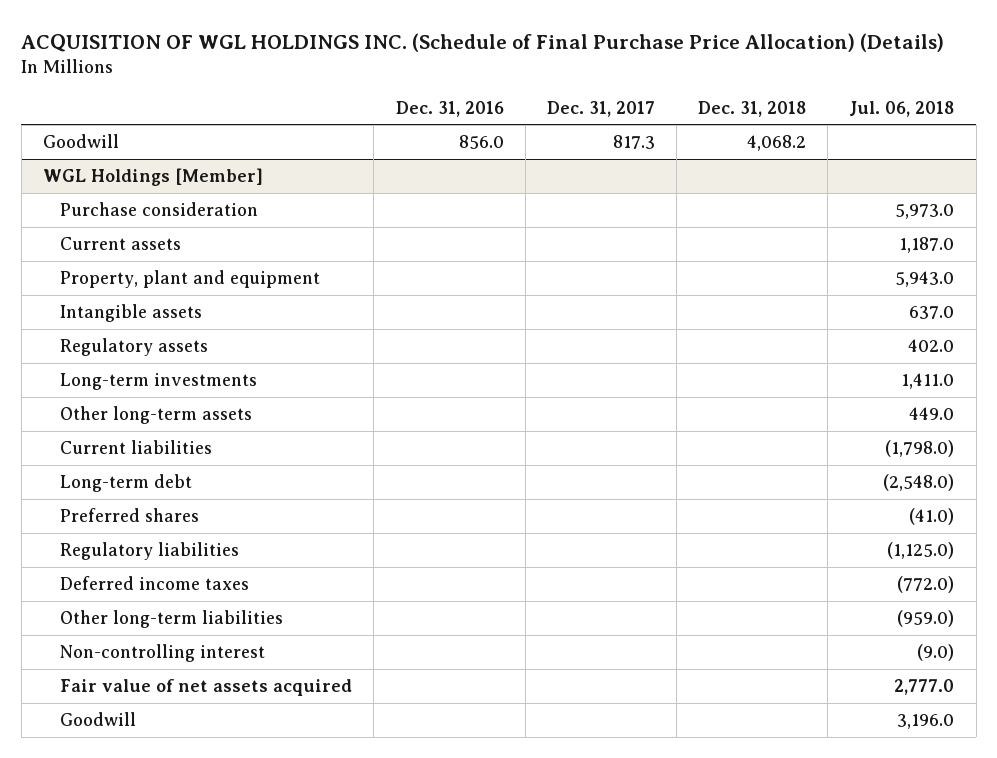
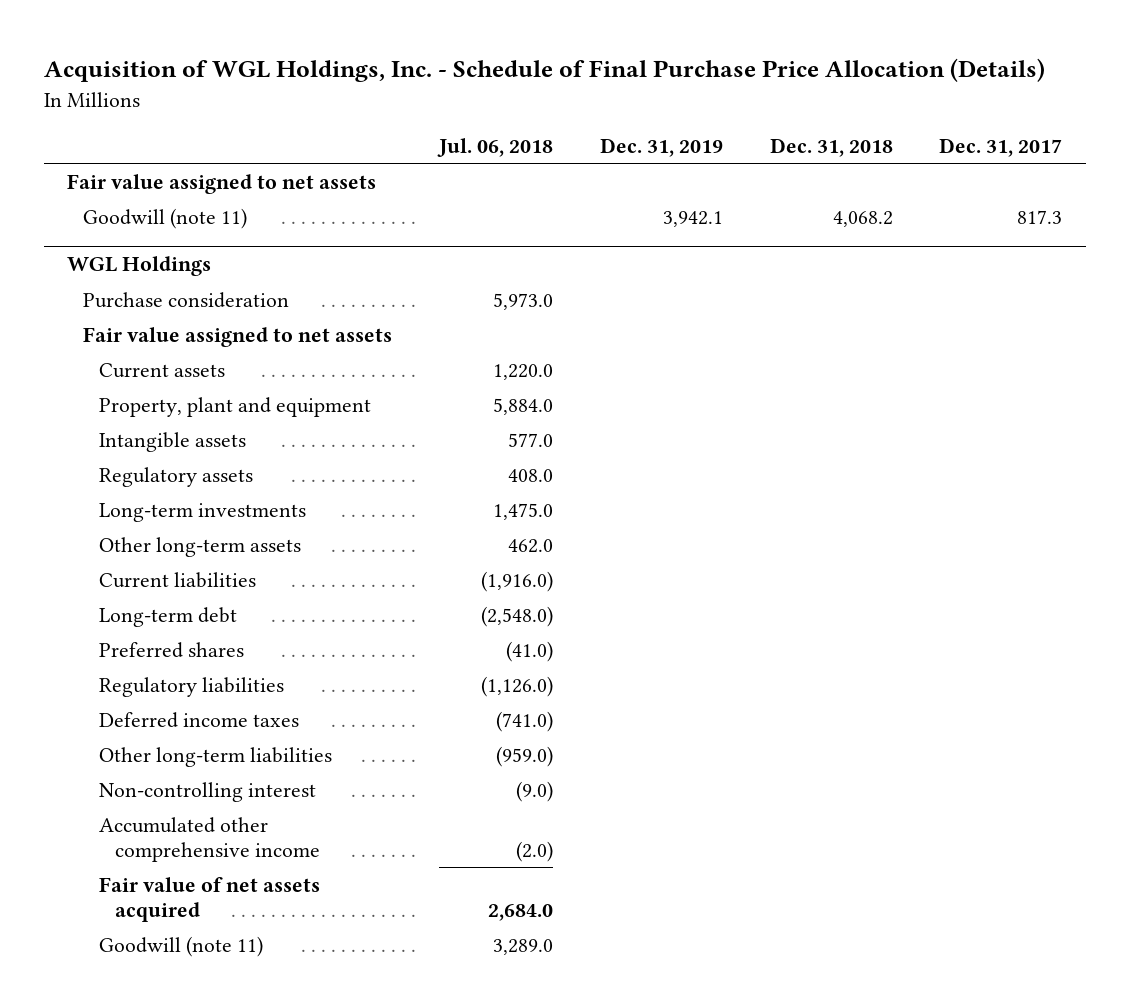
[21,32,945,52] ACQUISITION OF WGL HOLDINGS INC. (Schedule of Final Purchase Price Allocation) (Details) -> [43,58,1045,83] Acquisition of WGL Holdings, Inc. - Schedule of Final Purchase Price Allocation (Details)
[395,100,504,117] Dec. 31, 2016 -> none
none -> [599,137,723,157] Dec. 31, 2019
none -> [67,173,377,194] Fair value assigned to net assets
[42,134,119,149] Goodwill -> [83,207,248,229] Goodwill (note 11)
[42,168,263,187] WGL Holdings [Member] -> [67,256,212,277] WGL Holdings
none -> [83,326,393,347] Fair value assigned to net assets
[899,237,955,254] 1,187.0 -> [492,363,553,380] 1,220.0
[895,271,955,288] 5,943.0 -> [492,397,553,415] 5,884.0
[909,306,955,320] 637.0 -> [507,432,553,447] 577.0
[908,339,955,353] 402.0 -> [507,468,553,482] 408.0
[901,373,955,390] 1,411.0 -> [492,502,553,520] 1,475.0
[909,407,955,421] 449.0 -> [507,538,553,553] 462.0
[885,440,955,458] (1,798.0) -> [480,570,553,592] (1,916.0)
[887,542,955,560] (1,125.0) -> [480,675,553,697] (1,126.0)
[897,576,955,594] (772.0) -> [495,710,553,732] (741.0)
none -> [99,816,320,862] Accumulated other comprehensive income
[894,679,955,696] 2,777.0 -> [487,903,553,921] 2,684.0
[60,712,137,727] Goodwill -> [99,935,264,957] Goodwill (note 11)
[897,714,955,730] 3,196.0 -> [492,938,553,955] 3,289.0

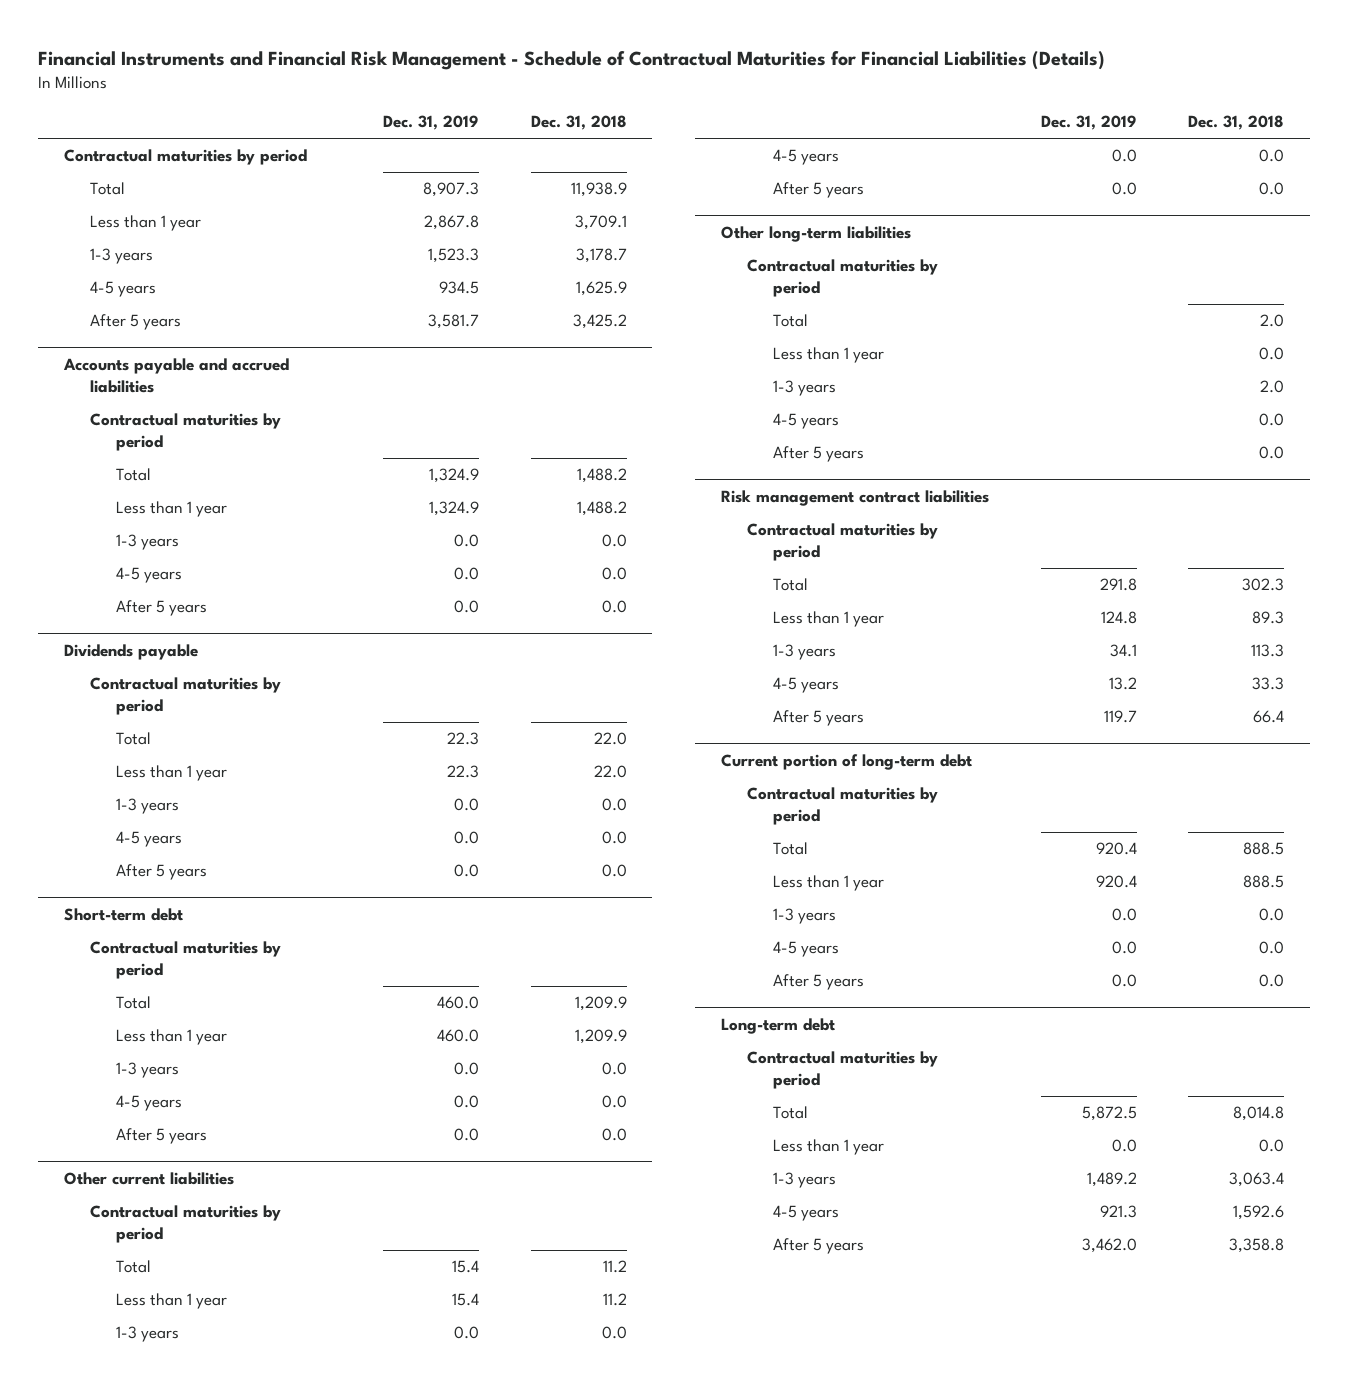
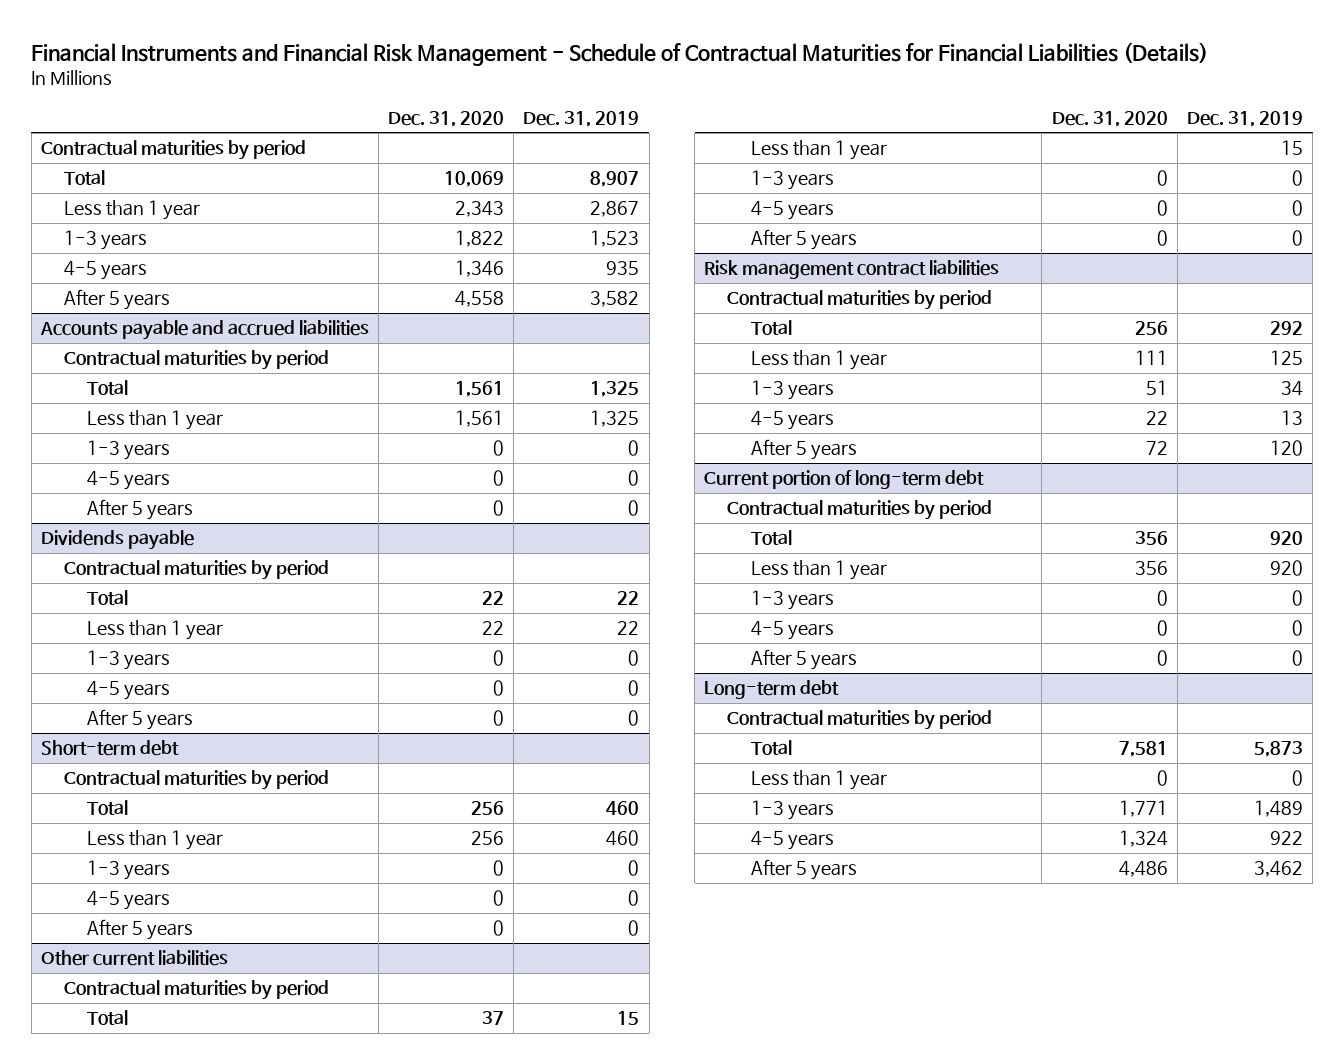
[530,115,627,131] Dec. 31, 2018 -> none
none -> [388,110,505,127] Dec. 31, 2020
[423,182,480,198] 8,907.3 -> [590,171,640,188] 8,907
[424,215,480,231] 2,867.8 -> [590,201,640,218] 2,867
[428,248,480,264] 1,523.3 -> [590,230,640,248] 1,523
[439,281,480,295] 934.5 -> [606,261,640,276] 935
[428,314,480,330] 3,581.7 -> [590,291,640,308] 3,582
[429,468,480,484] 1,324.9 -> [590,381,640,398] 1,325
[429,501,480,517] 1,324.9 -> [590,410,640,428] 1,325
[454,534,480,548] 0.0 -> [628,440,640,457] 0
[454,567,480,581] 0.0 -> [628,470,640,487] 0
[454,600,480,614] 0.0 -> [628,500,640,517] 0
[447,732,480,746] 22.3 -> [617,591,640,606] 22
[447,765,480,779] 22.3 -> [617,621,640,636] 22
[454,798,480,812] 0.0 -> [628,650,640,667] 0
[454,831,480,845] 0.0 -> [628,680,640,697] 0
[454,864,480,878] 0.0 -> [628,710,640,727] 0
[437,996,480,1010] 460.0 -> [606,801,640,816] 460
[437,1029,480,1043] 460.0 -> [606,830,640,847] 460
[454,1062,480,1076] 0.0 -> [628,860,640,877] 0
[454,1095,480,1109] 0.0 -> [628,890,640,907] 0
[454,1128,480,1142] 0.0 -> [628,920,640,937] 0
[721,226,912,243] Other long-term liabilities -> none
[747,259,939,298] Contractual maturities by period -> none
[773,314,809,328] Total -> none
[773,347,885,364] Less than 1 year -> none
[773,380,837,397] 1-3 years -> none
[773,413,840,430] 4-5 years -> none
[773,446,865,463] After 5 years -> none
[452,1260,480,1274] 15.4 -> [617,1011,640,1026] 15
[452,1293,480,1307] 15.4 -> [1280,140,1303,156] 15
[454,1326,480,1340] 0.0 -> [1291,170,1303,187] 0
[1111,149,1137,163] 0.0 -> [1291,200,1303,217] 0
[1111,182,1137,196] 0.0 -> [1291,230,1303,247] 0
[1099,578,1137,592] 291.8 -> [1269,321,1303,336] 292
[1100,611,1137,625] 124.8 -> [1269,350,1303,366] 125
[1109,644,1137,658] 34.1 -> [1280,381,1303,397] 34
[1108,677,1137,691] 13.2 -> [1280,410,1303,426] 13
[1103,710,1137,724] 119.7 -> [1269,440,1303,457] 120
[1095,842,1137,856] 920.4 -> [1269,531,1303,546] 920
[1095,875,1137,889] 920.4 -> [1269,560,1303,577] 920
[1111,908,1137,922] 0.0 -> [1291,590,1303,607] 0
[1111,941,1137,955] 0.0 -> [1291,620,1303,637] 0
[1111,974,1137,988] 0.0 -> [1291,650,1303,667] 0
[1081,1106,1137,1122] 5,872.5 -> [1253,741,1303,758] 5,873
[1111,1139,1137,1153] 0.0 -> [1291,770,1303,787] 0
[1086,1172,1137,1188] 1,489.2 -> [1253,800,1303,818] 1,489
[1099,1205,1137,1219] 921.3 -> [1269,831,1303,846] 922
[1081,1238,1137,1254] 3,462.0 -> [1253,861,1303,878] 3,462

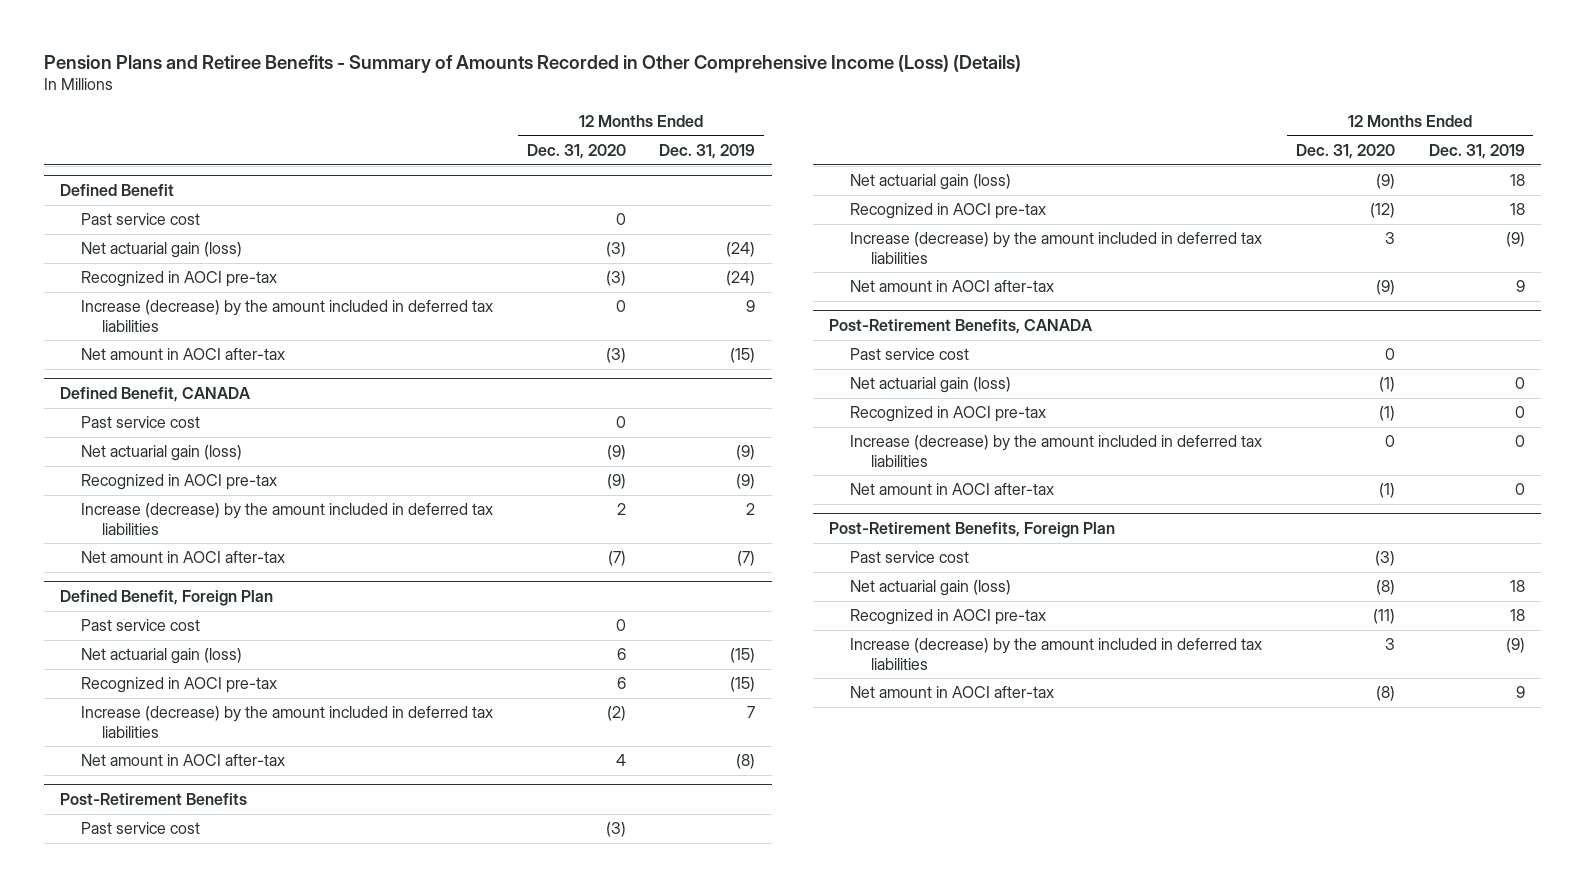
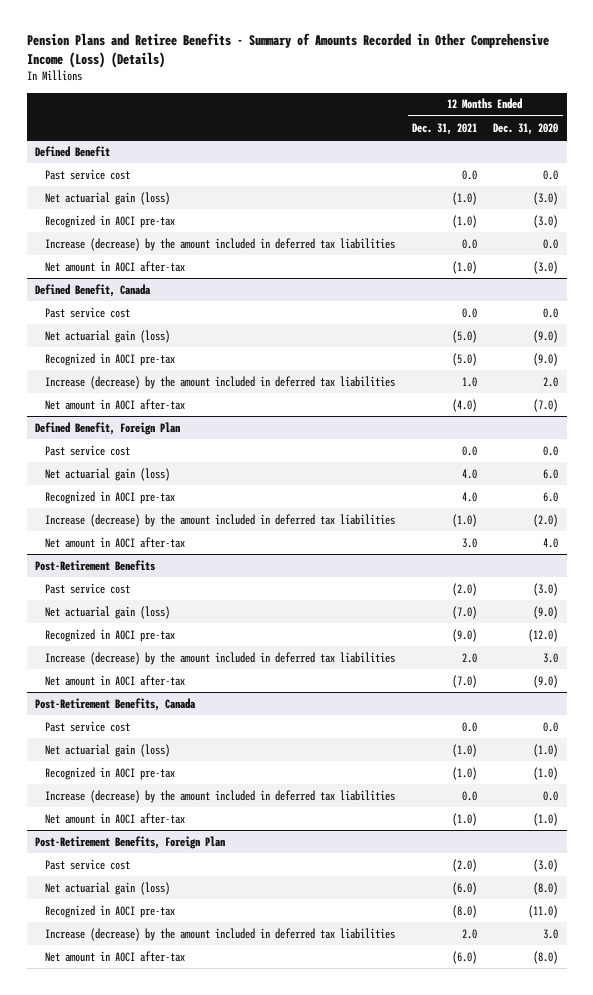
[659,144,756,160] Dec. 31, 2019 -> none
none -> [411,122,477,135] Dec. 31, 2021
[615,213,626,226] 0 -> [543,169,559,180] 0.0
[605,242,626,258] (3) -> [533,191,559,205] (3.0)
[605,271,626,287] (3) -> [533,214,559,228] (3.0)
[615,300,626,313] 0 -> [543,238,559,249] 0.0
[605,348,626,364] (3) -> [533,260,559,274] (3.0)
[60,387,251,403] Defined Benefit, CANADA -> [34,283,151,297] Defined Benefit, Canada
[615,416,626,429] 0 -> [543,307,559,318] 0.0
[606,445,626,461] (9) -> [533,329,559,343] (9.0)
[606,474,626,490] (9) -> [533,352,559,366] (9.0)
[616,503,626,516] 2 -> [543,376,559,387] 2.0
[607,551,626,567] (7) -> [533,398,559,412] (7.0)
[615,619,626,632] 0 -> [543,445,559,456] 0.0
[616,648,626,661] 6 -> [543,468,559,479] 6.0
[616,677,626,690] 6 -> [543,491,559,502] 6.0
[606,706,626,722] (2) -> [533,513,559,527] (2.0)
[615,754,626,767] 4 -> [543,537,559,548] 4.0
[605,822,626,838] (3) -> [533,582,559,596] (3.0)
[1375,174,1395,190] (9) -> [533,605,559,619] (9.0)
[1369,203,1395,219] (12) -> [528,628,559,642] (12.0)
[1384,232,1395,245] 3 -> [543,652,559,663] 3.0
[1375,280,1395,296] (9) -> [533,674,559,688] (9.0)
[829,319,1093,335] Post-Retirement Benefits, CANADA -> [34,697,196,711] Post-Retirement Benefits, Canada
[1384,348,1395,361] 0 -> [543,721,559,732] 0.0
[1378,377,1395,393] (1) -> [533,743,559,757] (1.0)
[1378,406,1395,422] (1) -> [533,766,559,780] (1.0)
[1384,435,1395,448] 0 -> [543,790,559,801] 0.0
[1378,483,1395,499] (1) -> [533,812,559,826] (1.0)
[1374,551,1395,567] (3) -> [533,858,559,872] (3.0)
[1375,580,1395,596] (8) -> [533,881,559,895] (8.0)
[1372,609,1395,625] (11) -> [528,904,559,918] (11.0)
[1384,638,1395,651] 3 -> [543,928,559,939] 3.0
[1375,686,1395,702] (8) -> [533,950,559,964] (8.0)

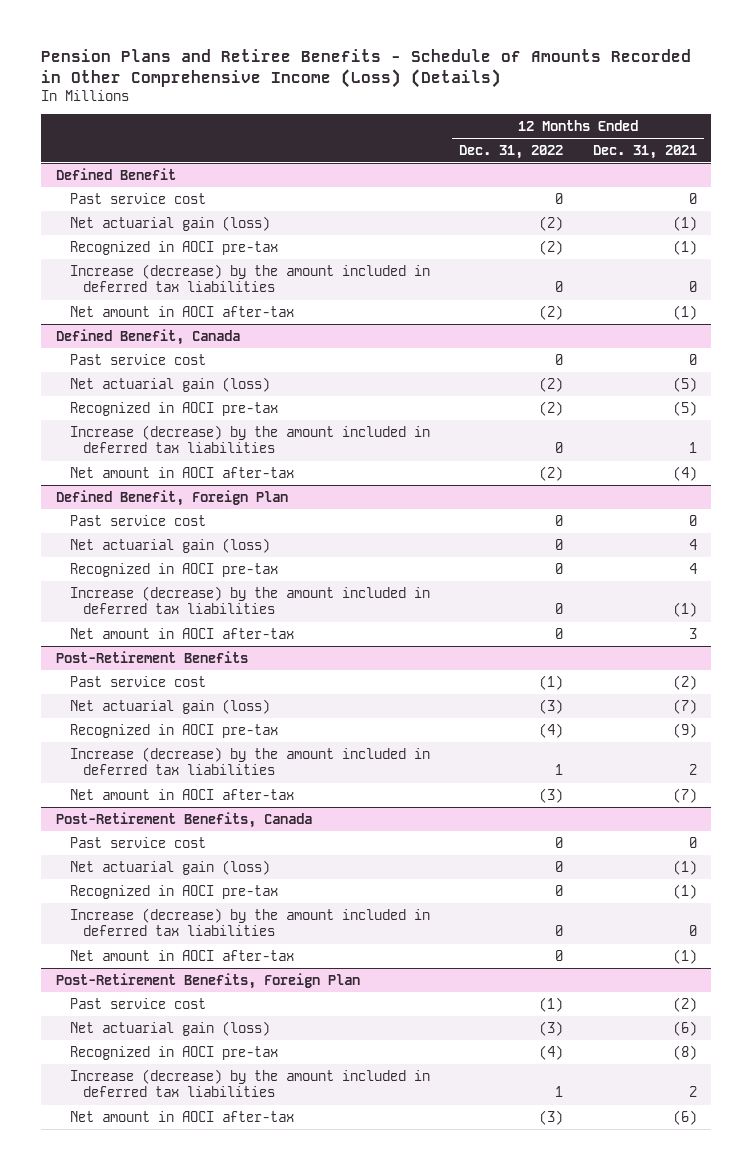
[26,33,549,69] Pension Plans and Retiree Benefits - Summary of Amounts Recorded in Other Comprehensive Income (Loss) (Details) -> [41,49,692,88] Pension Plans and Retiree Benefits - Schedule of Amounts Recorded in Other Comprehensive Income (Loss) (Details)
[493,122,559,135] Dec. 31, 2020 -> none
none -> [459,144,564,159] Dec. 31, 2022
[461,169,477,180] 0.0 -> [688,192,697,204] 0
[451,191,477,205] (1.0) -> [672,215,697,231] (1)
[451,214,477,228] (1.0) -> [672,239,697,255] (1)
[461,238,477,249] 0.0 -> [688,281,697,293] 0
[451,260,477,274] (1.0) -> [672,304,697,320] (1)
[461,307,477,318] 0.0 -> [688,353,697,365] 0
[451,329,477,343] (5.0) -> [672,376,697,392] (5)
[451,352,477,366] (5.0) -> [672,400,697,416] (5)
[461,376,477,387] 1.0 -> [688,442,697,454] 1
[451,398,477,412] (4.0) -> [672,465,697,481] (4)
[461,445,477,456] 0.0 -> [688,514,697,526] 0
[461,468,477,479] 4.0 -> [688,538,697,550] 4
[461,491,477,502] 4.0 -> [688,562,697,574] 4
[451,513,477,527] (1.0) -> [672,602,697,618] (1)
[461,537,477,548] 3.0 -> [688,627,697,639] 3
[451,582,477,596] (2.0) -> [672,674,697,690] (2)
[451,605,477,619] (7.0) -> [672,698,697,714] (7)
[451,628,477,642] (9.0) -> [672,722,697,738] (9)
[461,652,477,663] 2.0 -> [688,764,697,776] 2
[451,674,477,688] (7.0) -> [672,787,697,803] (7)
[461,721,477,732] 0.0 -> [688,836,697,848] 0
[451,743,477,757] (1.0) -> [672,859,697,875] (1)
[451,766,477,780] (1.0) -> [672,883,697,899] (1)
[461,790,477,801] 0.0 -> [688,925,697,937] 0
[451,812,477,826] (1.0) -> [672,948,697,964] (1)
[451,858,477,872] (2.0) -> [672,996,697,1012] (2)
[451,881,477,895] (6.0) -> [672,1020,697,1036] (6)
[451,904,477,918] (8.0) -> [672,1044,697,1060] (8)
[461,928,477,939] 2.0 -> [688,1086,697,1098] 2
[451,950,477,964] (6.0) -> [672,1109,697,1125] (6)

